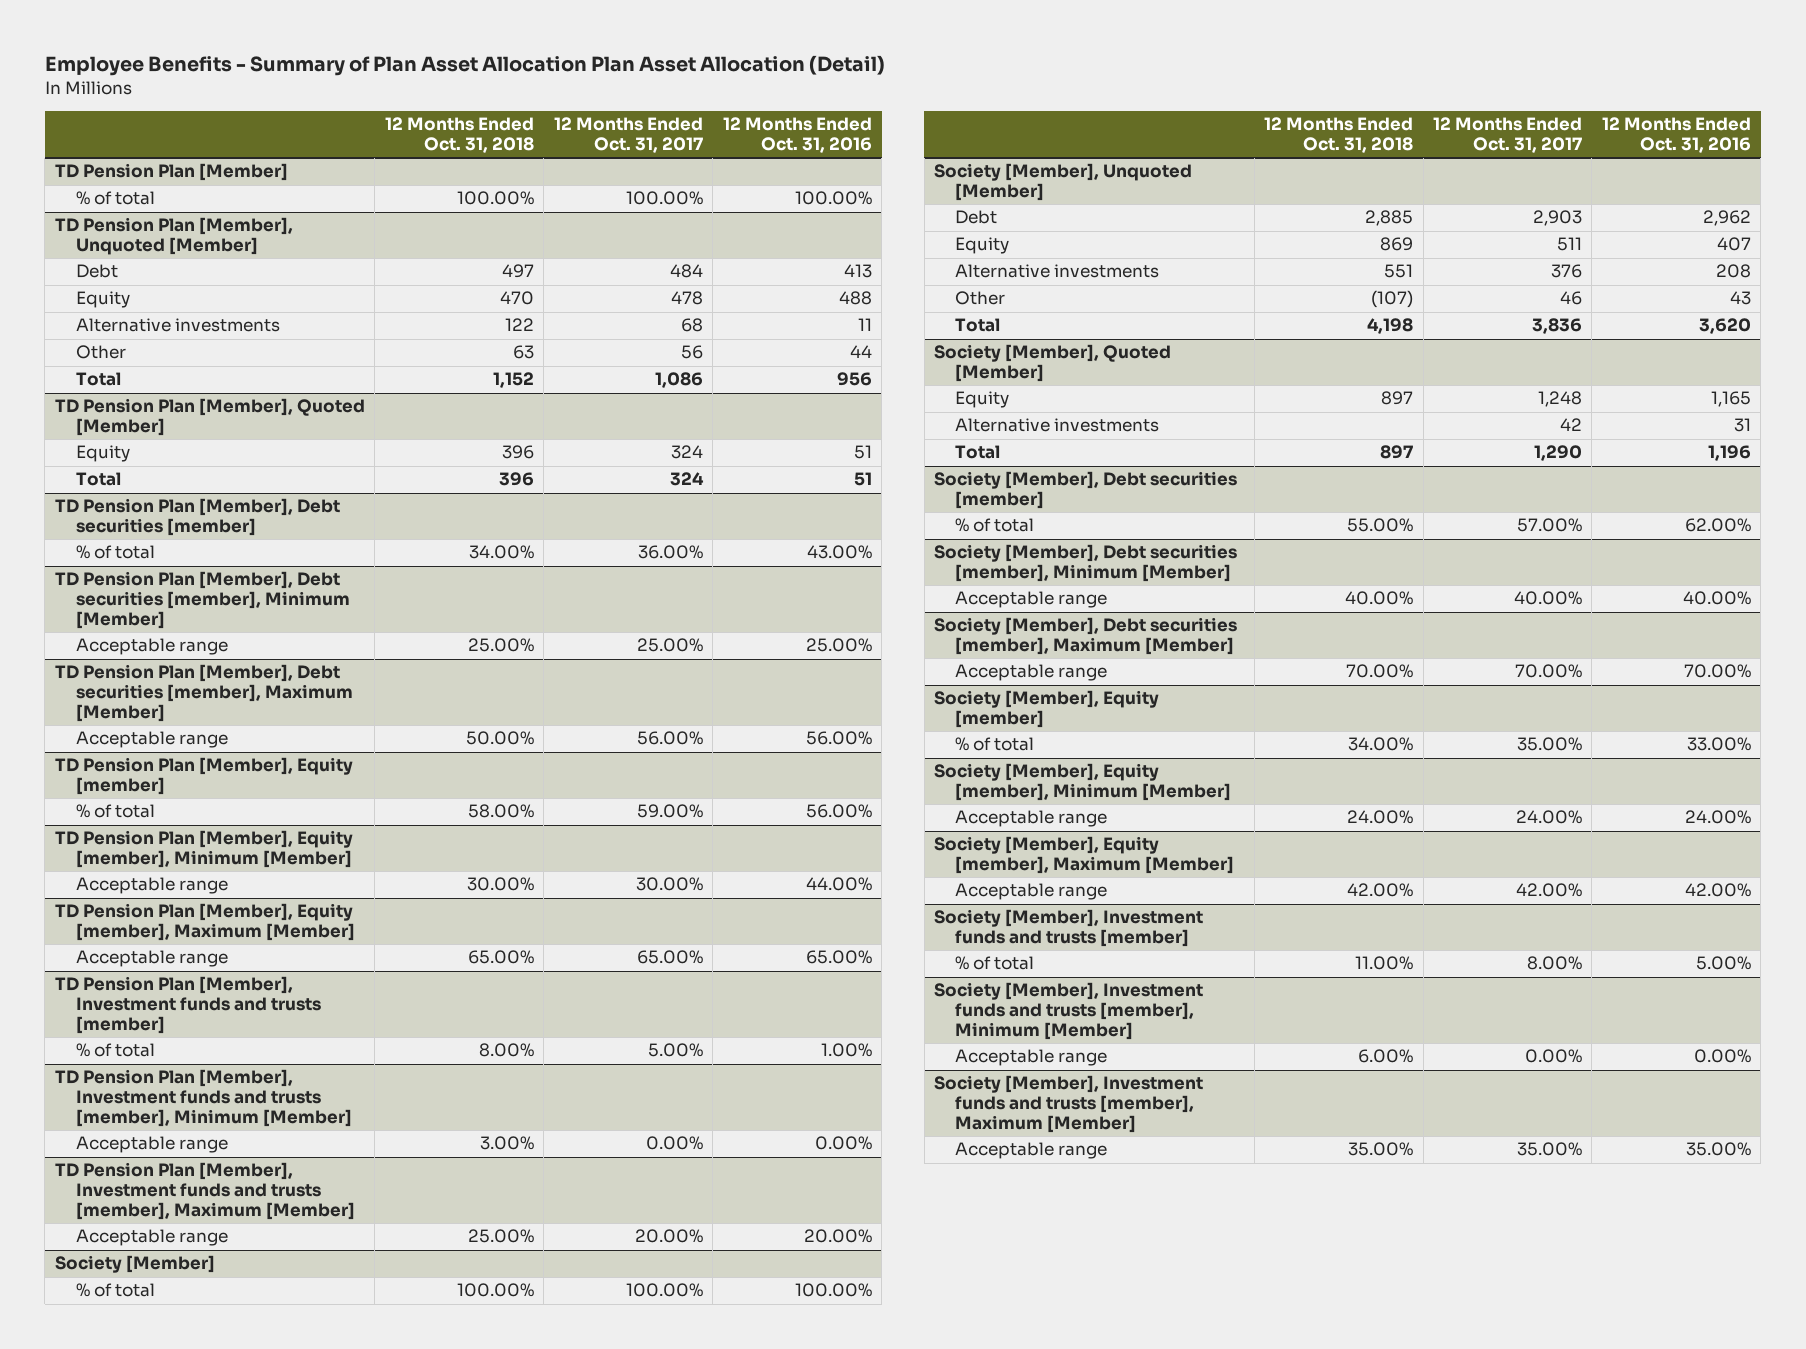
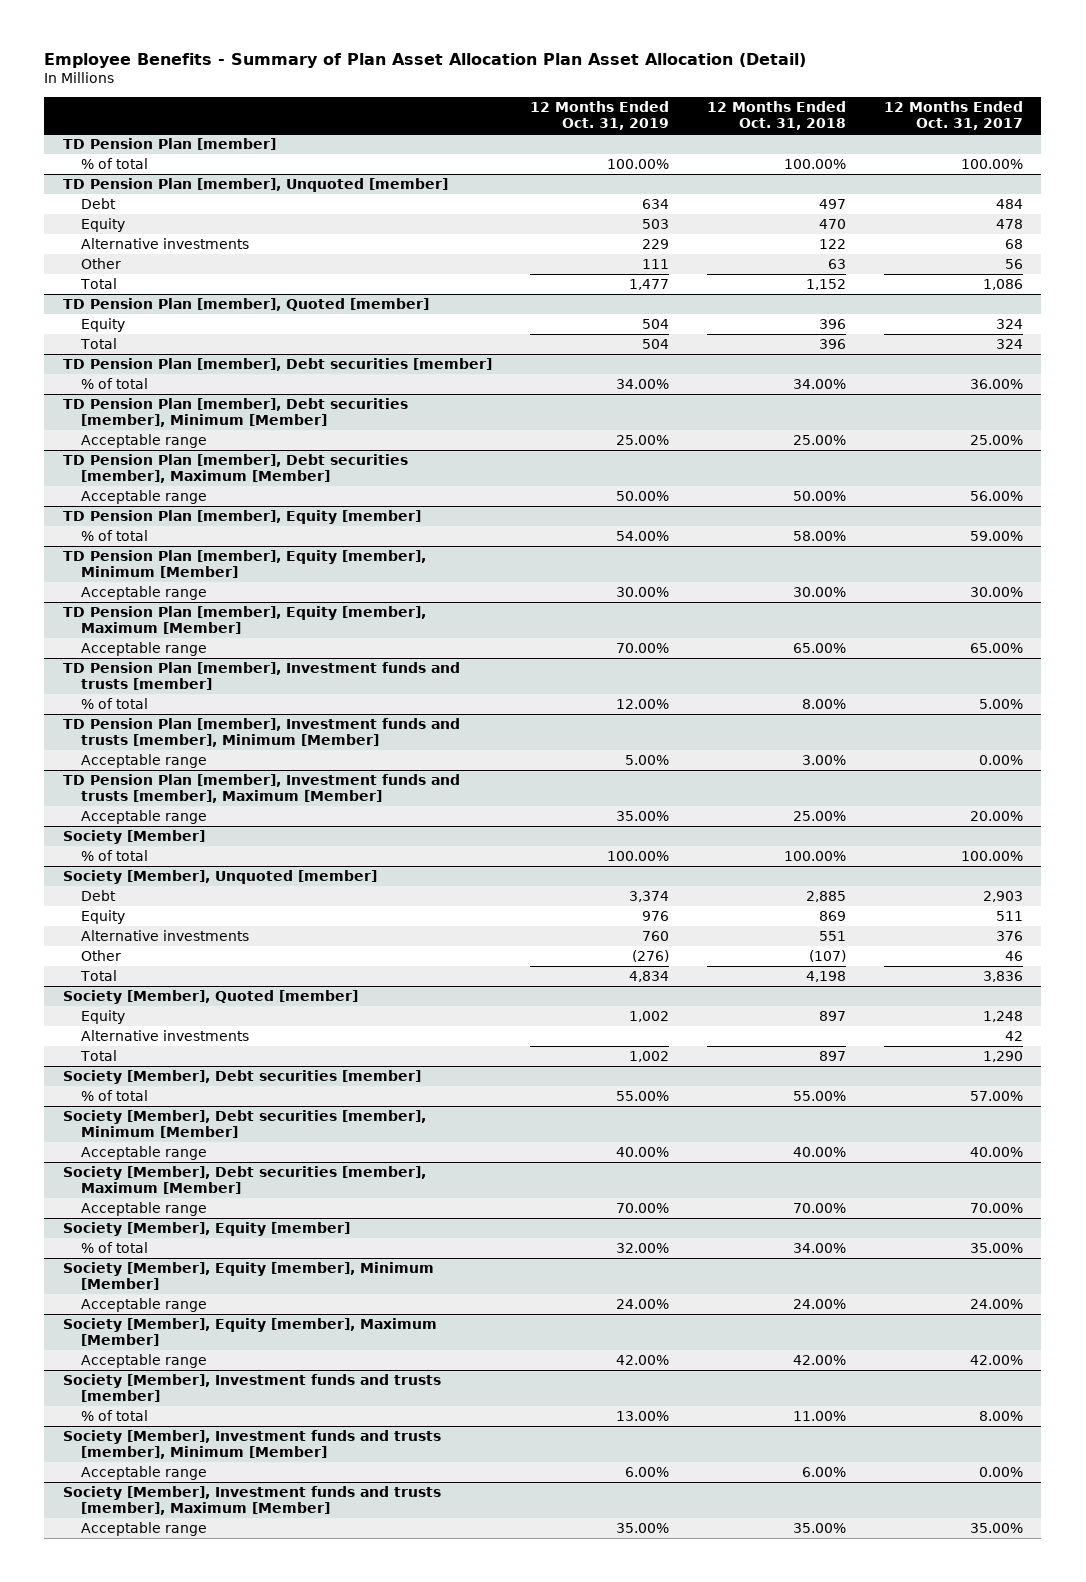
[722,117,872,154] 12 Months Ended Oct. 31, 2016 -> none
none -> [529,101,669,130] 12 Months Ended Oct. 31, 2019
[54,163,288,182] TD Pension Plan [Member] -> [63,138,277,151] TD Pension Plan [member]
[54,217,293,256] TD Pension Plan [Member], Unquoted [Member] -> [63,178,449,193] TD Pension Plan [member], Unquoted [member]
[54,398,365,437] TD Pension Plan [Member], Quoted [Member] -> [63,298,430,312] TD Pension Plan [member], Quoted [member]
[54,498,340,537] TD Pension Plan [Member], Debt securities [member] -> [63,358,493,372] TD Pension Plan [member], Debt securities [member]
[54,571,351,630] TD Pension Plan [Member], Debt securities [member], Minimum [Member] -> [63,398,409,427] TD Pension Plan [member], Debt securities [member], Minimum [Member]
[54,664,354,723] TD Pension Plan [Member], Debt securities [member], Maximum [Member] -> [63,454,409,483] TD Pension Plan [member], Debt securities [member], Maximum [Member]
[54,757,353,796] TD Pension Plan [Member], Equity [member] -> [63,510,422,525] TD Pension Plan [member], Equity [member]
[54,830,353,869] TD Pension Plan [Member], Equity [member], Minimum [Member] -> [63,550,427,578] TD Pension Plan [member], Equity [member], Minimum [Member]
[54,903,356,942] TD Pension Plan [Member], Equity [member], Maximum [Member] -> [63,606,427,634] TD Pension Plan [member], Equity [member], Maximum [Member]
[54,976,322,1035] TD Pension Plan [Member], Investment funds and trusts [member] -> [63,662,461,690] TD Pension Plan [member], Investment funds and trusts [member]
[54,1069,353,1128] TD Pension Plan [Member], Investment funds and trusts [member], Minimum [Member] -> [63,718,461,747] TD Pension Plan [member], Investment funds and trusts [member], Minimum [Member]
[54,1162,356,1221] TD Pension Plan [Member], Investment funds and trusts [member], Maximum [Member] -> [63,774,461,803] TD Pension Plan [member], Investment funds and trusts [member], Maximum [Member]
[934,163,1193,202] Society [Member], Unquoted [Member] -> [63,870,378,885] Society [Member], Unquoted [member]
[934,344,1172,383] Society [Member], Quoted [Member] -> [63,990,359,1005] Society [Member], Quoted [member]

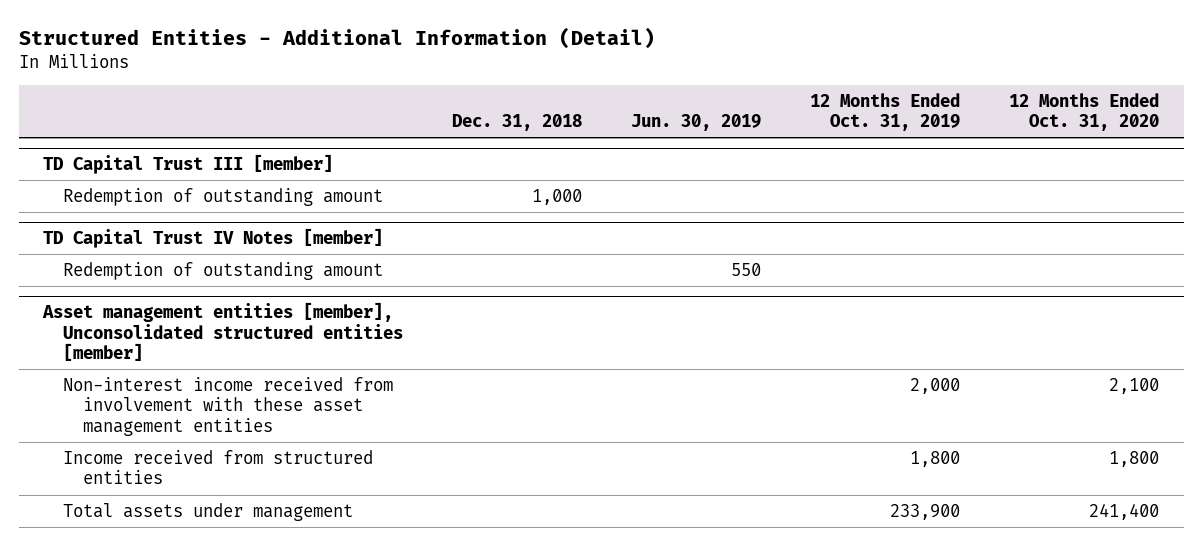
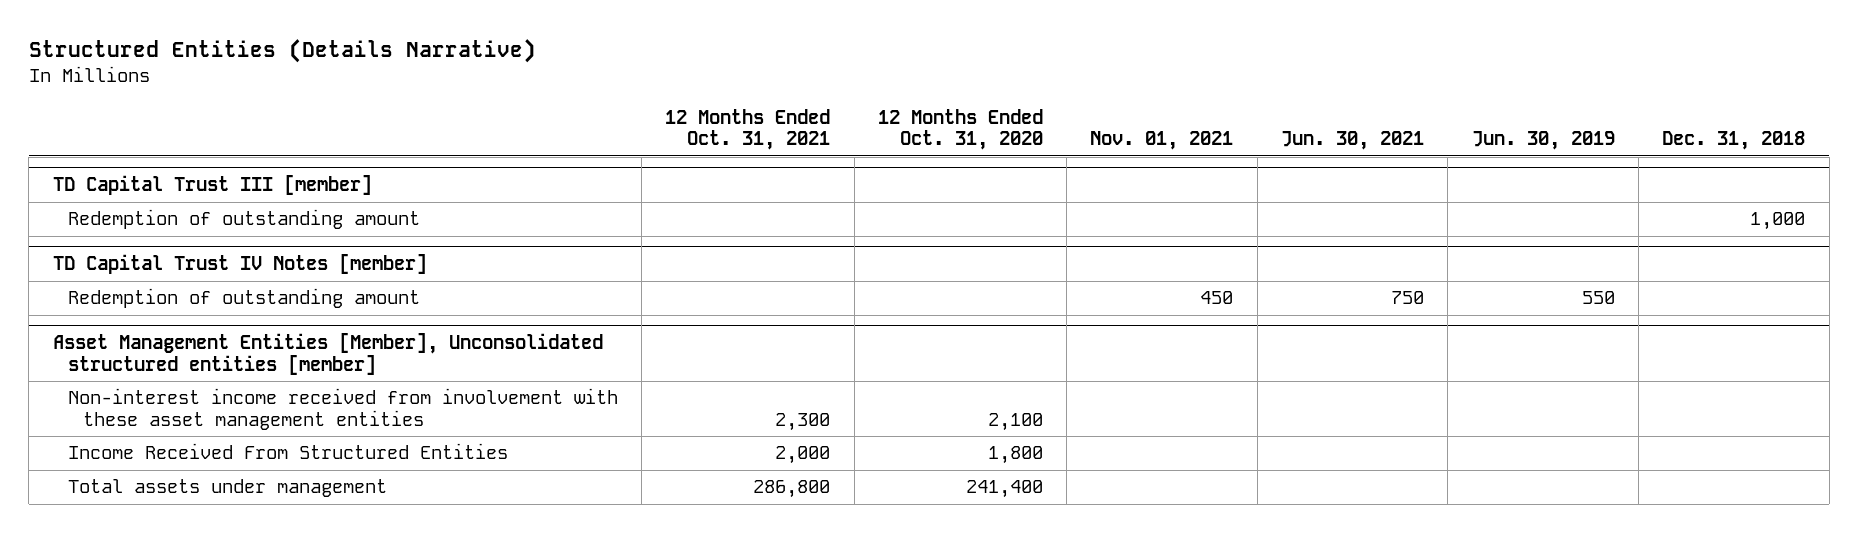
[18,26,655,49] Structured Entities - Additional Information (Detail) -> [28,39,536,64] Structured Entities (Details Narrative)
[810,92,961,131] 12 Months Ended Oct. 31, 2019 -> none
none -> [665,108,831,151] 12 Months Ended Oct. 31, 2021
none -> [1090,131,1234,151] Nov. 01, 2021
none -> [1281,131,1425,151] Jun. 30, 2021
[42,302,404,362] Asset management entities [member], Unconsolidated structured entities [member] -> [52,333,603,375] Asset Management Entities [Member], Unconsolidated structured entities [member]
[63,450,374,485] Income received from structured entities -> [67,443,508,460] Income Received From Structured Entities

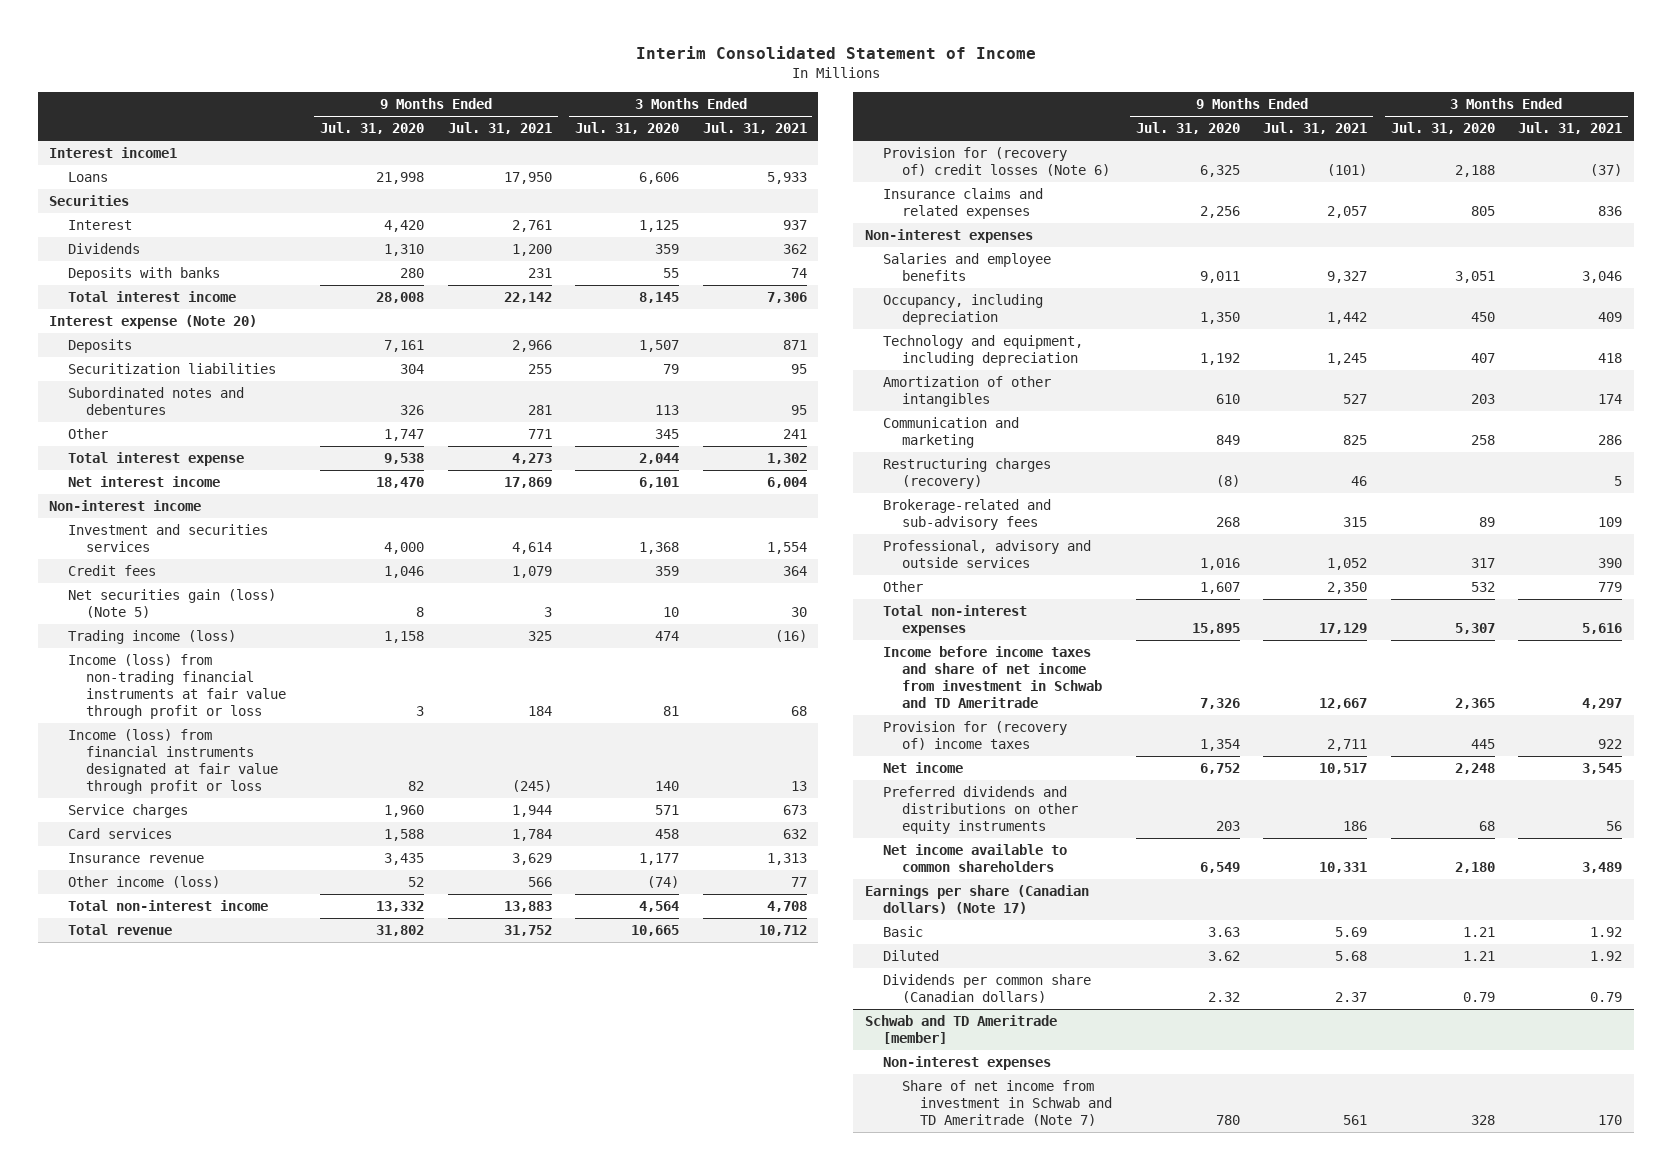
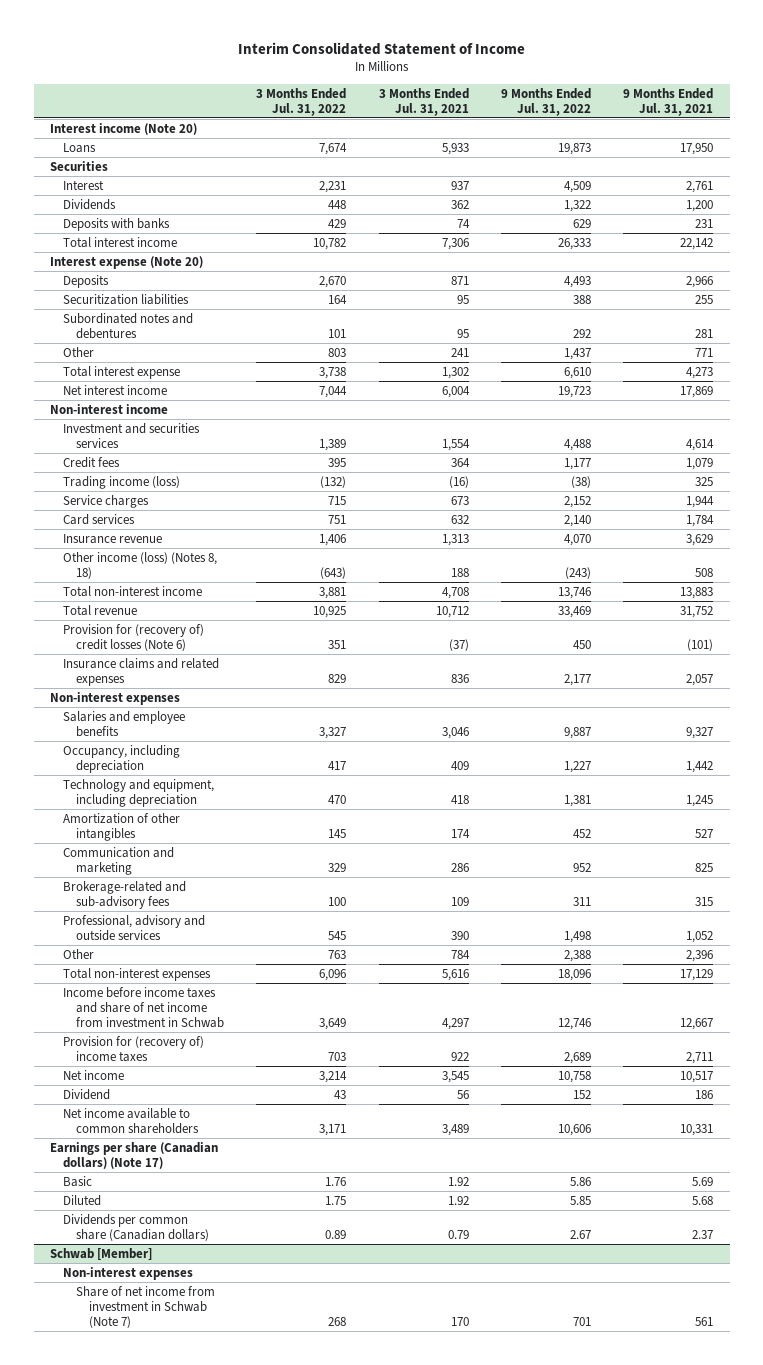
[320,122,425,135] Jul. 31, 2020 -> none
[575,122,680,135] Jul. 31, 2020 -> none
none -> [256,87,347,116] 3 Months Ended Jul. 31, 2022
none -> [501,87,592,116] 9 Months Ended Jul. 31, 2022
[49,147,178,159] Interest income1 -> [49,122,197,135] Interest income (Note 20)
[67,589,276,619] Net securities gain (loss) (Note 5) -> none
[67,654,287,719] Income (loss) from non-trading financial instruments at fair value through profit or loss -> none
[67,729,279,794] Income (loss) from financial instruments designated at fair value through profit or loss -> none
[67,876,220,889] Other income (loss) -> [62,551,217,579] Other income (loss) (Notes 8, 18)
[527,877,552,888] 566 -> [695,567,714,577] 508
[790,877,807,888] 77 -> [450,567,469,577] 188
[883,458,1052,490] Restructuring charges (recovery) -> none
[1327,582,1368,595] 2,350 -> [686,949,714,962] 2,396
[1598,582,1623,593] 779 -> [450,949,470,959] 784
[883,646,1102,708] Income before income taxes and share of net income from investment in Schwab and TD Ameritrade -> [62,986,224,1028] Income before income taxes and share of net income from investment in Schwab
[883,786,1078,834] Preferred dividends and distributions on other equity instruments -> [62,1088,110,1100] Dividend
[864,1015,1057,1045] Schwab and TD Ameritrade [member] -> none
none -> [49,1247,152,1260] Schwab [Member]
[901,1080,1113,1126] Share of net income from investment in Schwab and TD Ameritrade (Note 7) -> [75,1285,215,1328] Share of net income from investment in Schwab (Note 7)

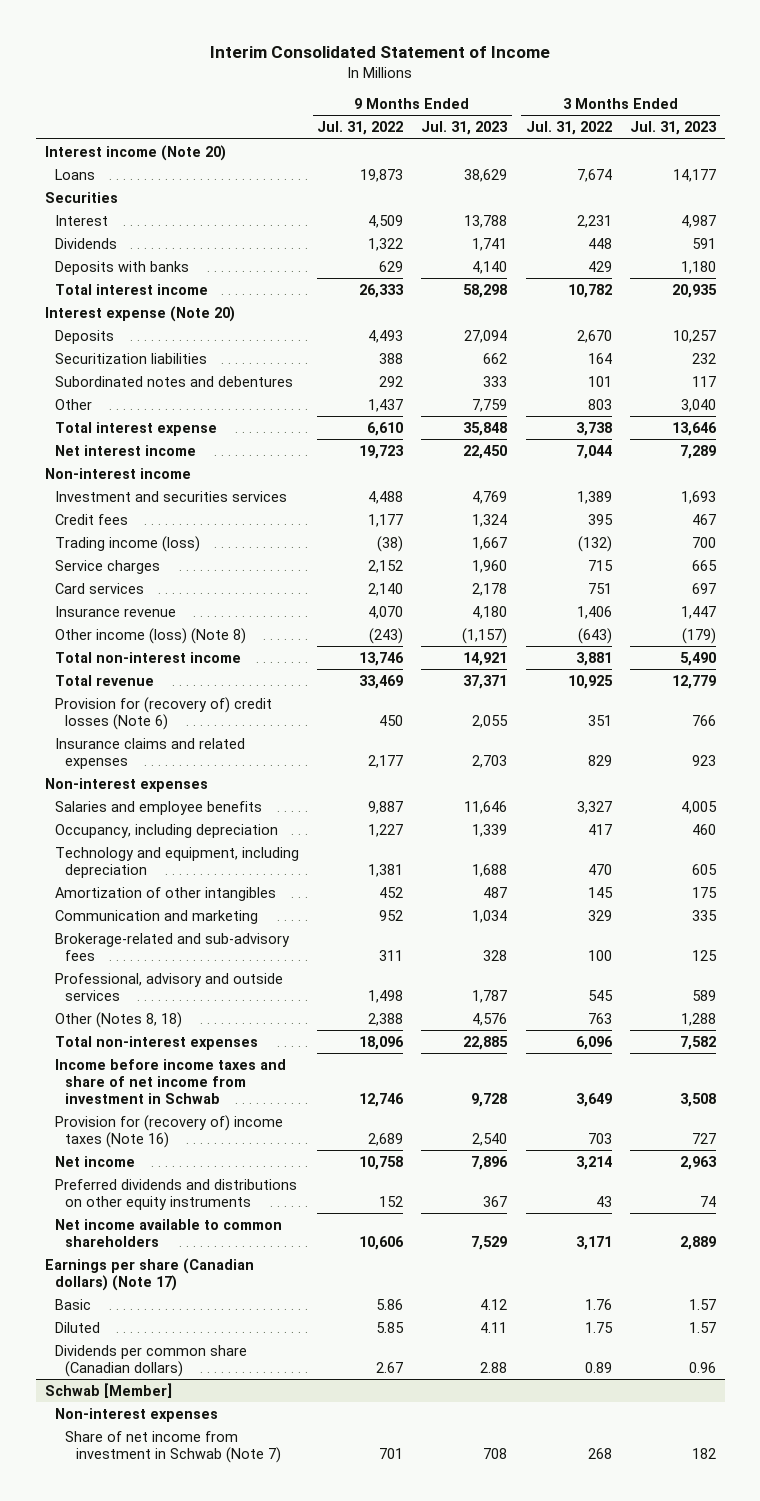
[378,87,469,116] 3 Months Ended Jul. 31, 2021 -> none
[623,87,714,116] 9 Months Ended Jul. 31, 2021 -> none
none -> [421,121,509,136] Jul. 31, 2023
none -> [629,121,717,136] Jul. 31, 2023
[62,551,217,579] Other income (loss) (Notes 8, 18) -> [54,627,246,644] Other income (loss) (Note 8)
[62,948,94,959] Other -> [54,1011,182,1028] Other (Notes 8, 18)
[62,1035,204,1062] Provision for (recovery of) income taxes -> [54,1114,283,1148] Provision for (recovery of) income taxes (Note 16)
[62,1088,110,1100] Dividend -> [54,1178,297,1210] Preferred dividends and distributions on other equity instruments

